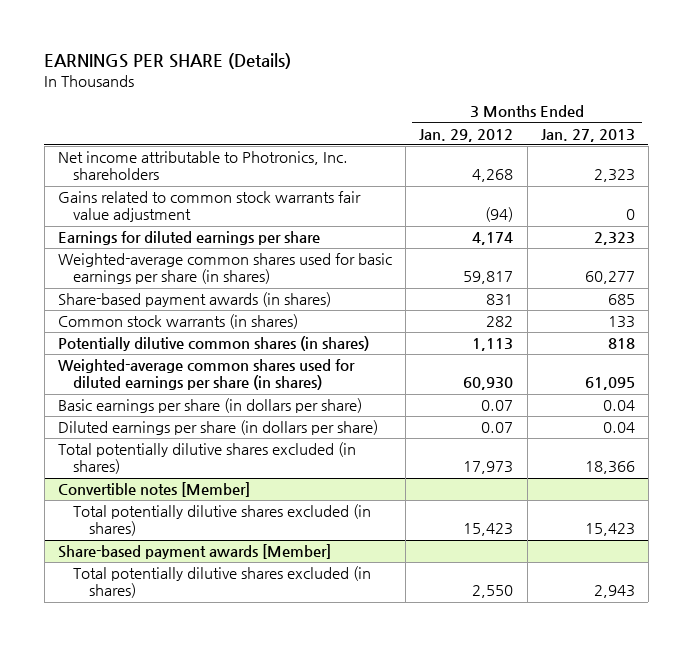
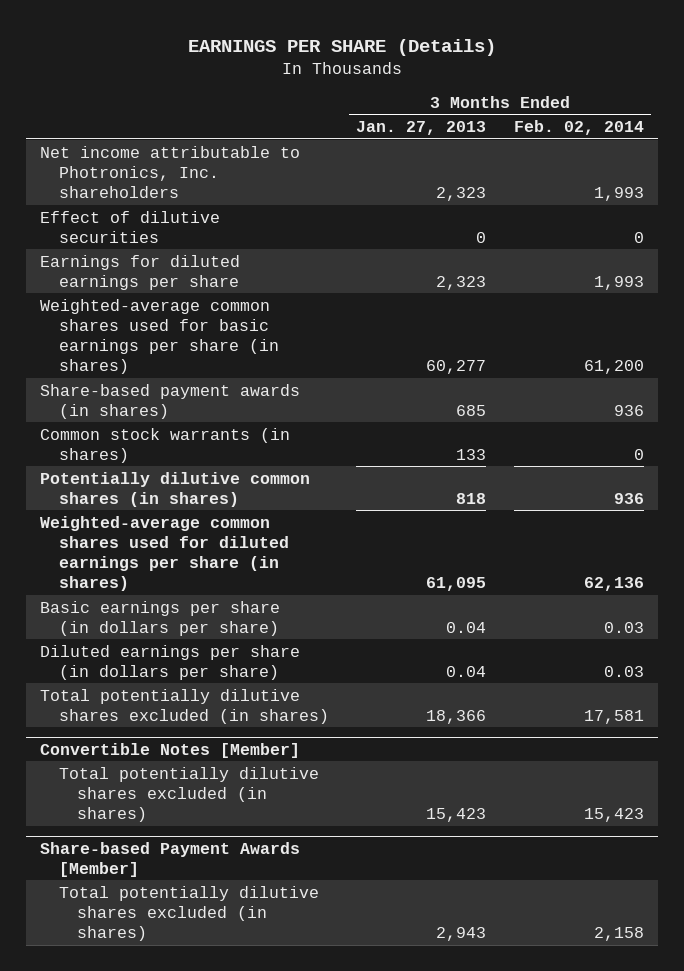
[419,128,514,142] Jan. 29, 2012 -> none
none -> [513,119,644,135] Feb. 02, 2014
[57,191,361,223] Gains related to common stock warrants fair value adjustment -> none
none -> [39,210,220,243] Effect of dilutive securities
[57,482,250,498] Convertible notes [Member] -> [39,742,300,758] Convertible Notes [Member]
[57,544,331,560] Share-based payment awards [Member] -> [39,841,300,877] Share-based Payment Awards [Member]

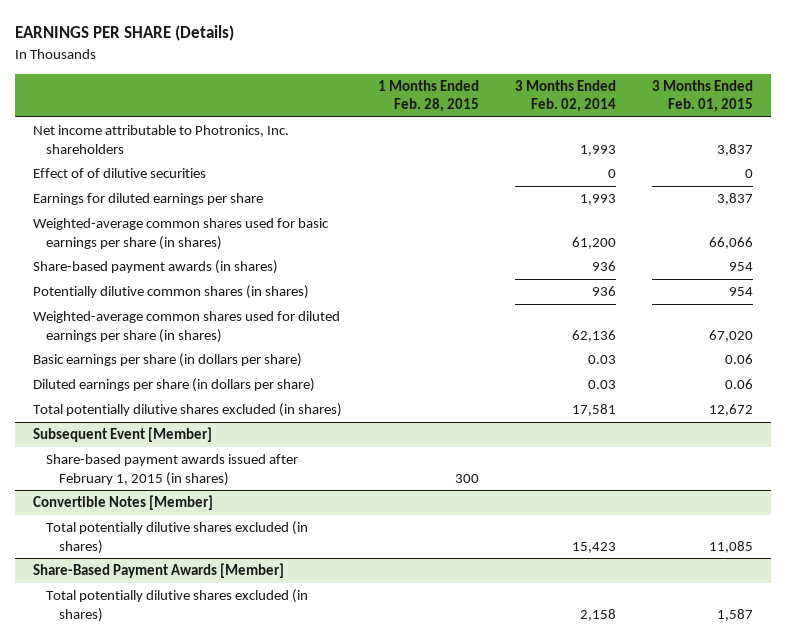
[356,120,487,135] Jan. 27, 2013 -> none
none -> [378,79,480,113] 1 Months Ended Feb. 28, 2015
none -> [651,79,753,113] 3 Months Ended Feb. 01, 2015
[39,210,220,243] Effect of dilutive securities -> [33,168,207,179] Effect of of dilutive securities
[39,427,290,463] Common stock warrants (in shares) -> none
none -> [33,427,213,443] Subsequent Event [Member]
none -> [46,454,299,486] Share-based payment awards issued after February 1, 2015 (in shares)
[39,841,300,877] Share-based Payment Awards [Member] -> [33,563,285,579] Share-Based Payment Awards [Member]

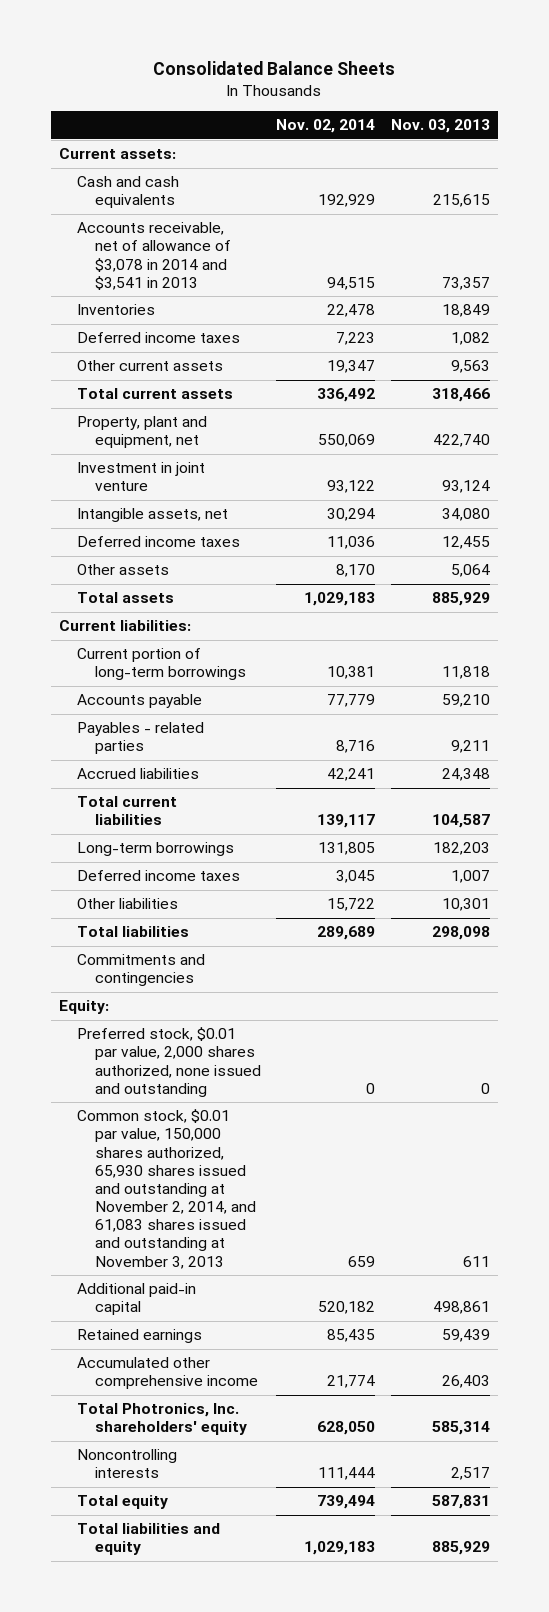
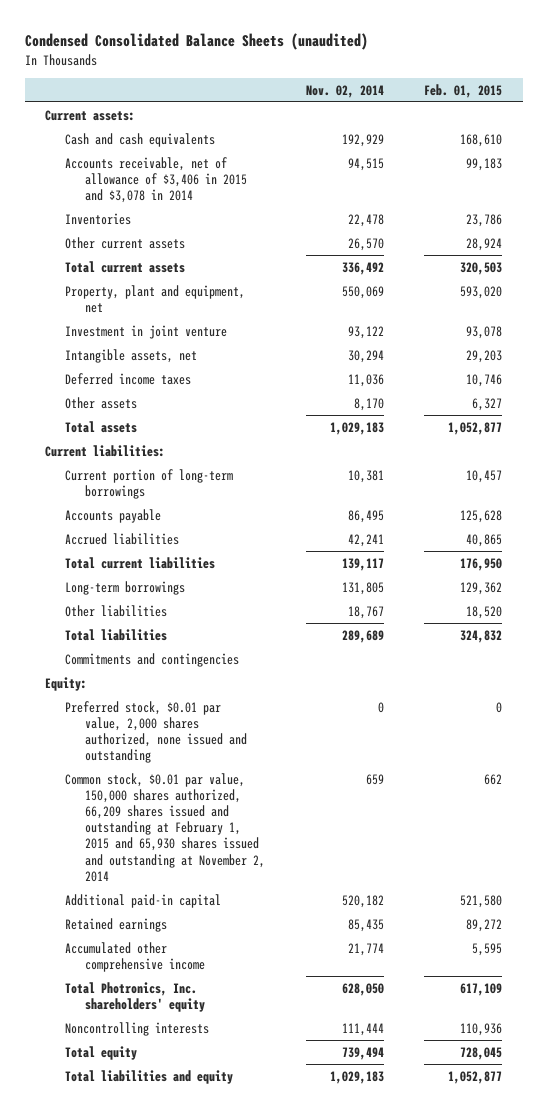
[153,61,396,76] Consolidated Balance Sheets -> [25,33,369,51] Condensed Consolidated Balance Sheets (unaudited)
[390,119,490,134] Nov. 03, 2013 -> none
none -> [424,83,503,98] Feb. 01, 2015
[76,222,231,290] Accounts receivable, net of allowance of $3,078 in 2014 and $3,541 in 2013 -> [65,156,247,203] Accounts receivable, net of allowance of $3,406 in 2015 and $3,078 in 2014
[76,332,240,344] Deferred income taxes -> none
[327,360,376,374] 19,347 -> [347,237,384,251] 26,570
[76,722,204,755] Payables - related parties -> none
[327,694,376,708] 77,779 -> [347,509,384,523] 86,495
[76,870,240,882] Deferred income taxes -> none
[327,898,376,912] 15,722 -> [347,605,384,619] 18,767
[76,1109,256,1269] Common stock, $0.01 par value, 150,000 shares authorized, 65,930 shares issued and outstanding at November 2, 2014, and 61,083 shares issued and outstanding at November 3, 2013 -> [65,772,265,882] Common stock, $0.01 par value, 150,000 shares authorized, 66,209 shares issued and outstanding at February 1, 2015 and 65,930 shares issued and outstanding at November 2, 2014

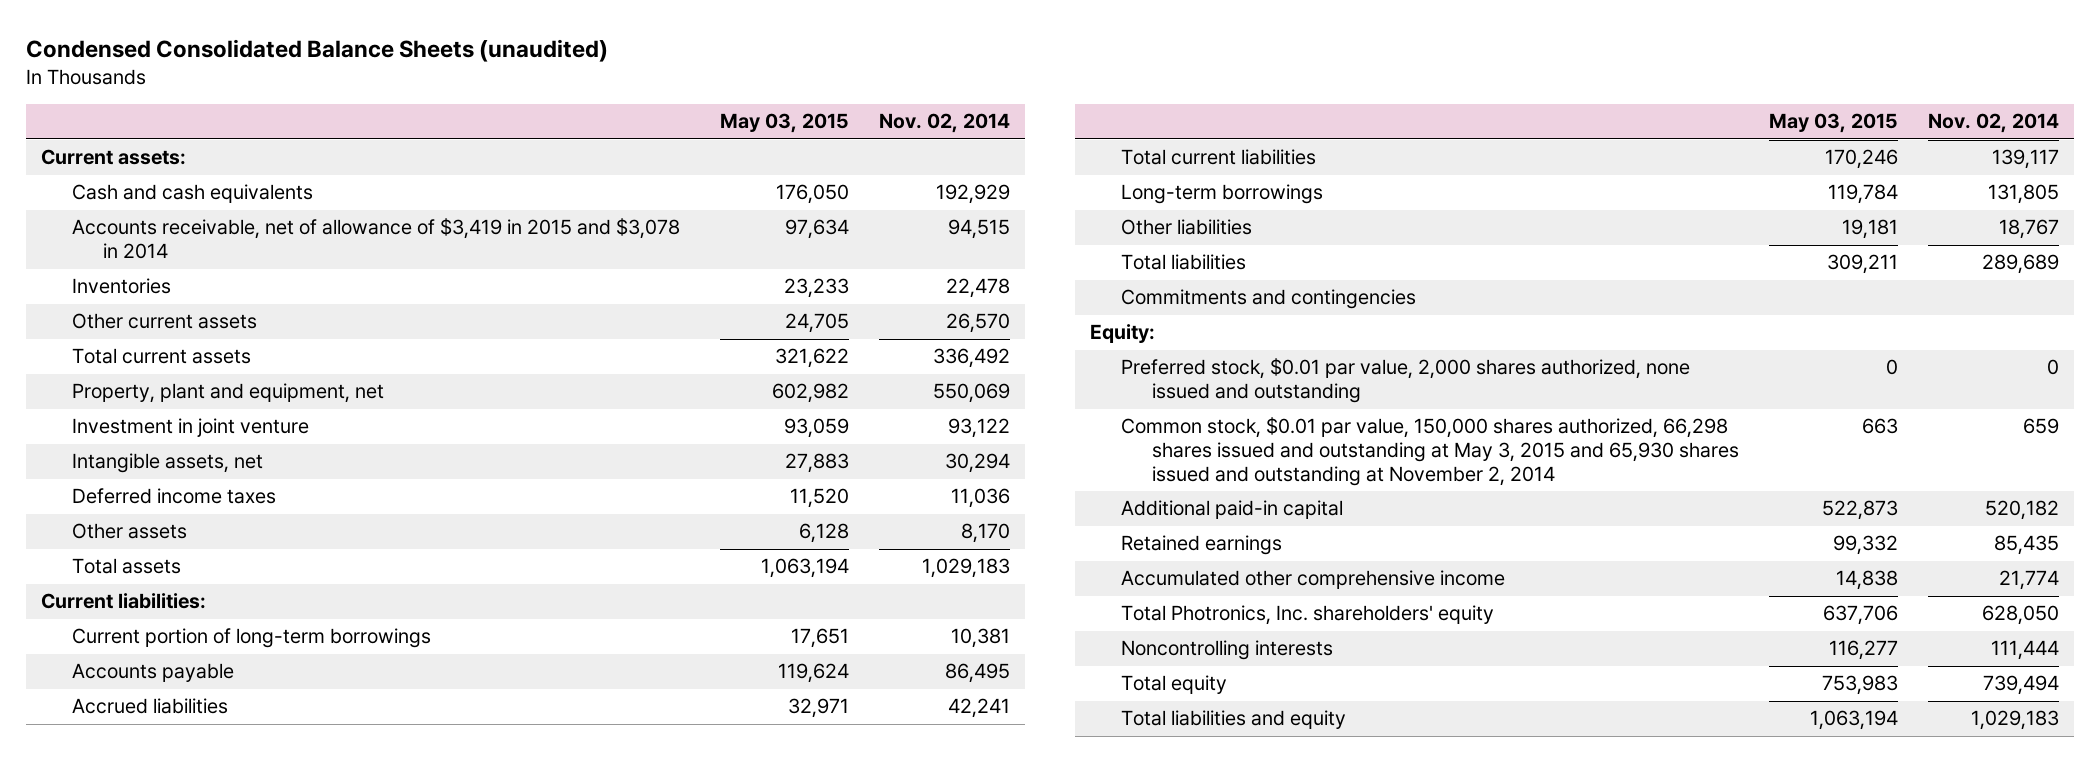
[424,83,503,98] Feb. 01, 2015 -> none
none -> [719,113,849,134] May 03, 2015
[65,156,247,203] Accounts receivable, net of allowance of $3,406 in 2015 and $3,078 in 2014 -> [71,218,680,260] Accounts receivable, net of allowance of $3,419 in 2015 and $3,078 in 2014
[65,772,265,882] Common stock, $0.01 par value, 150,000 shares authorized, 66,209 shares issued and outstanding at February 1, 2015 and 65,930 shares issued and outstanding at November 2, 2014 -> [1120,417,1739,487] Common stock, $0.01 par value, 150,000 shares authorized, 66,298 shares issued and outstanding at May 3, 2015 and 65,930 shares issued and outstanding at November 2, 2014

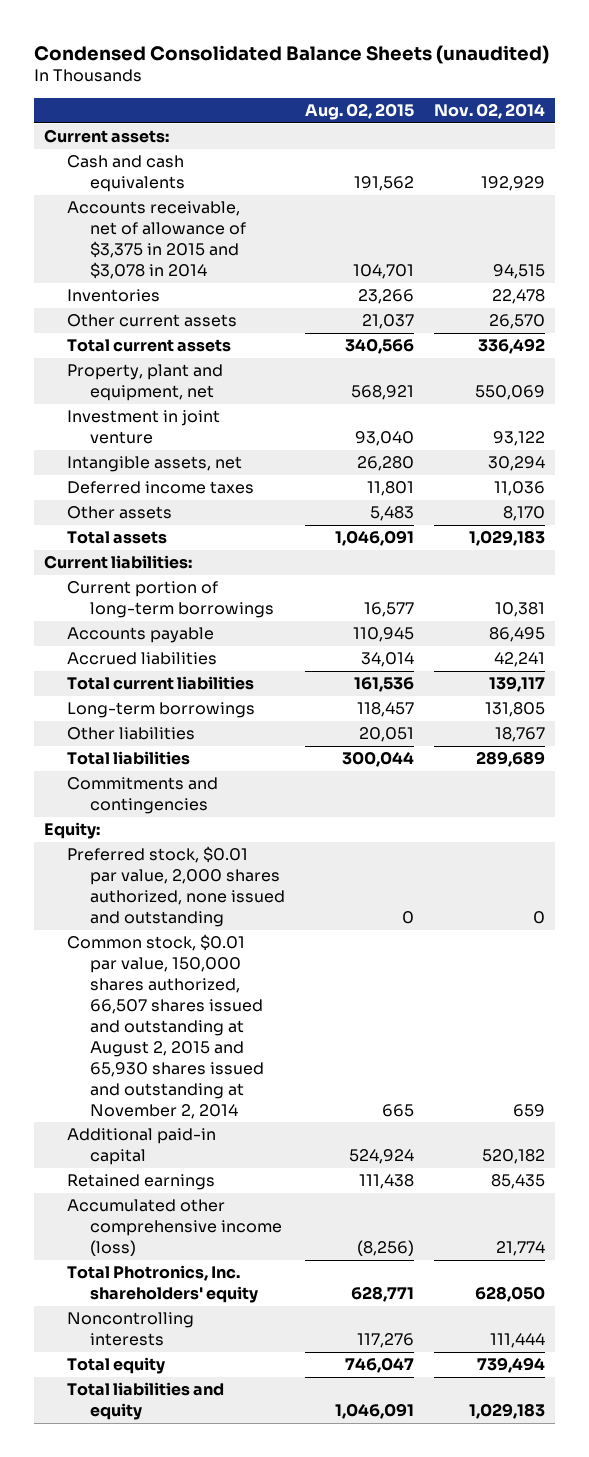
[719,113,849,134] May 03, 2015 -> none
none -> [305,103,415,121] Aug. 02, 2015
[71,218,680,260] Accounts receivable, net of allowance of $3,419 in 2015 and $3,078 in 2014 -> [67,201,247,280] Accounts receivable, net of allowance of $3,375 in 2015 and $3,078 in 2014
[1120,417,1739,487] Common stock, $0.01 par value, 150,000 shares authorized, 66,298 shares issued and outstanding at May 3, 2015 and 65,930 shares issued and outstanding at November 2, 2014 -> [67,934,265,1119] Common stock, $0.01 par value, 150,000 shares authorized, 66,507 shares issued and outstanding at August 2, 2015 and 65,930 shares issued and outstanding at November 2, 2014
[1120,570,1505,590] Accumulated other comprehensive income -> [67,1199,283,1257] Accumulated other comprehensive income (loss)

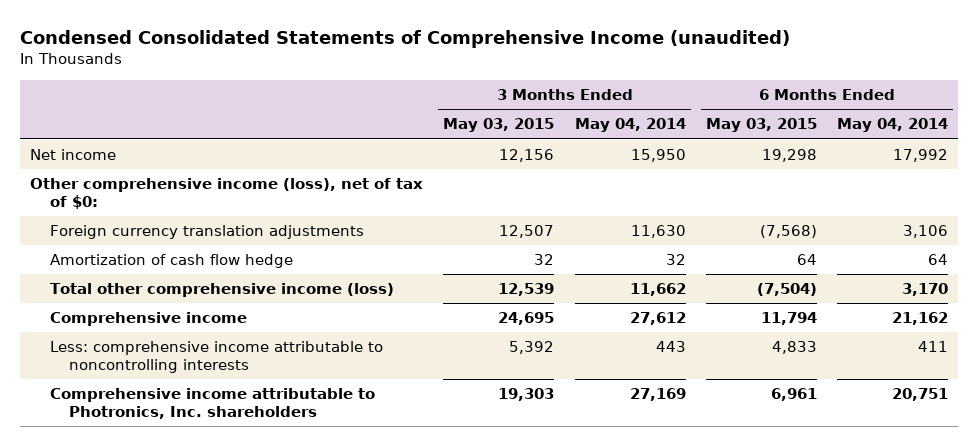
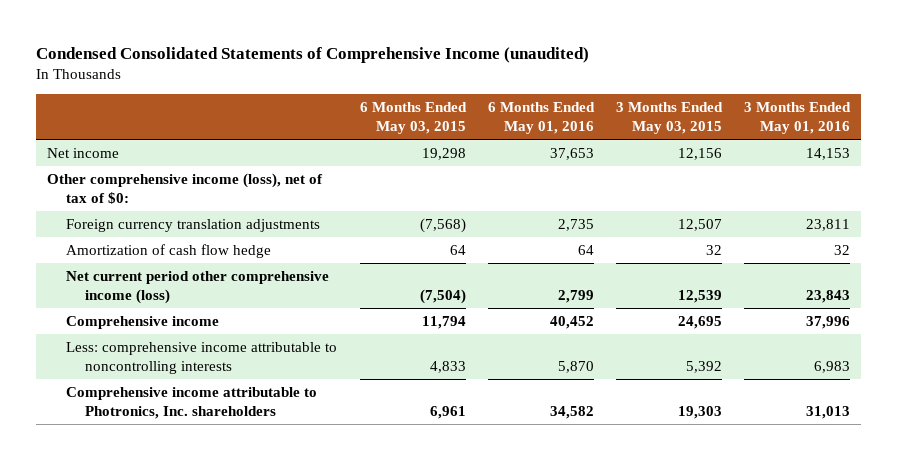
[574,118,686,133] May 04, 2014 -> none
[837,118,949,133] May 04, 2014 -> none
none -> [487,102,595,134] 6 Months Ended May 01, 2016
none -> [744,102,852,134] 3 Months Ended May 01, 2016
[49,283,394,298] Total other comprehensive income (loss) -> [66,270,330,304] Net current period other comprehensive income (loss)

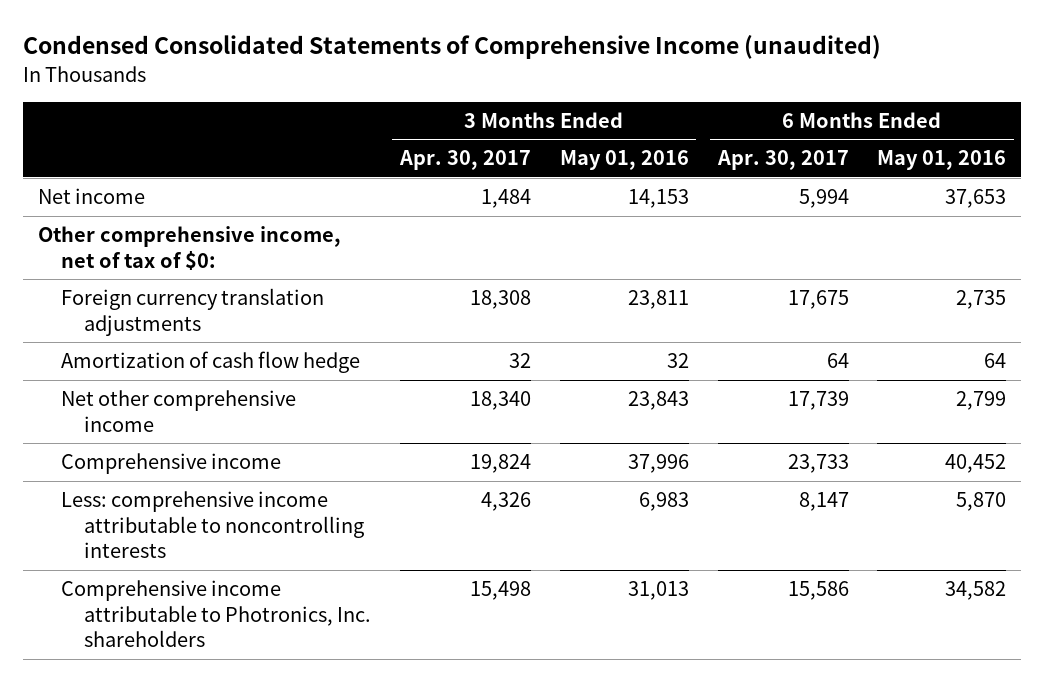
[359,102,467,134] 6 Months Ended May 03, 2015 -> none
[616,102,724,134] 3 Months Ended May 03, 2015 -> none
none -> [398,150,531,171] Apr. 30, 2017
none -> [716,150,849,171] Apr. 30, 2017
[47,172,324,204] Other comprehensive income (loss), net of tax of $0: -> [37,226,341,270] Other comprehensive income, net of tax of $0:
[66,270,330,304] Net current period other comprehensive income (loss) -> [60,390,296,432] Net other comprehensive income

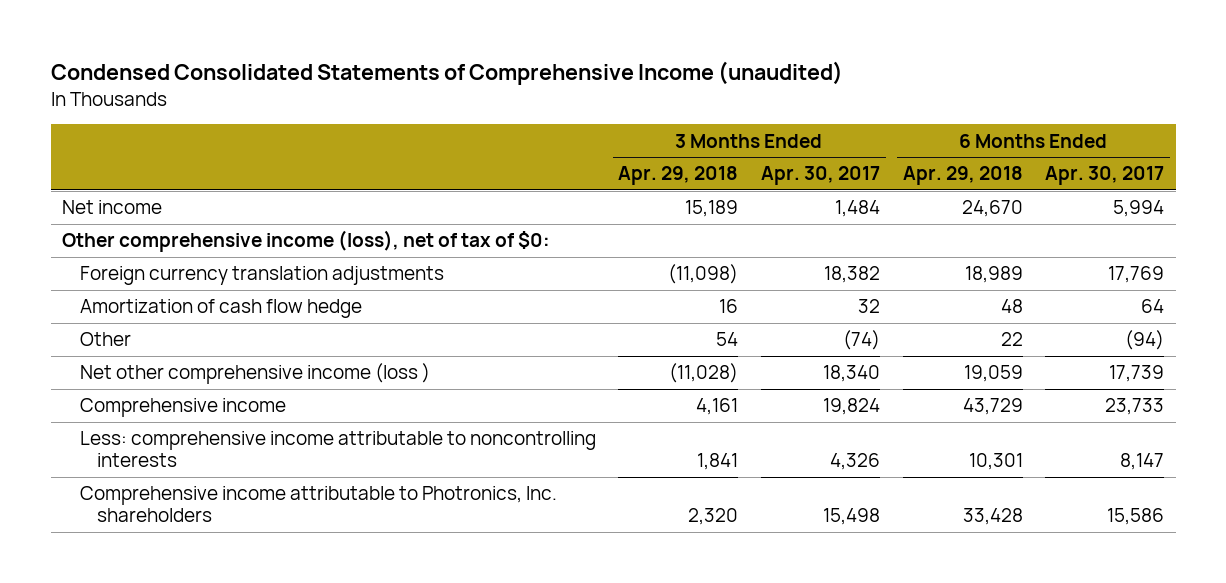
[559,150,689,171] May 01, 2016 -> none
[877,150,1007,171] May 01, 2016 -> none
none -> [618,166,739,186] Apr. 29, 2018
none -> [902,166,1023,186] Apr. 29, 2018
[37,226,341,270] Other comprehensive income, net of tax of $0: -> [62,230,551,253] Other comprehensive income (loss), net of tax of $0:
[469,290,531,310] 18,308 -> [823,266,880,284] 18,382
[787,290,849,310] 17,675 -> [1108,266,1165,284] 17,769
none -> [79,332,131,347] Other
[60,390,296,432] Net other comprehensive income -> [79,363,430,385] Net other comprehensive income (loss )

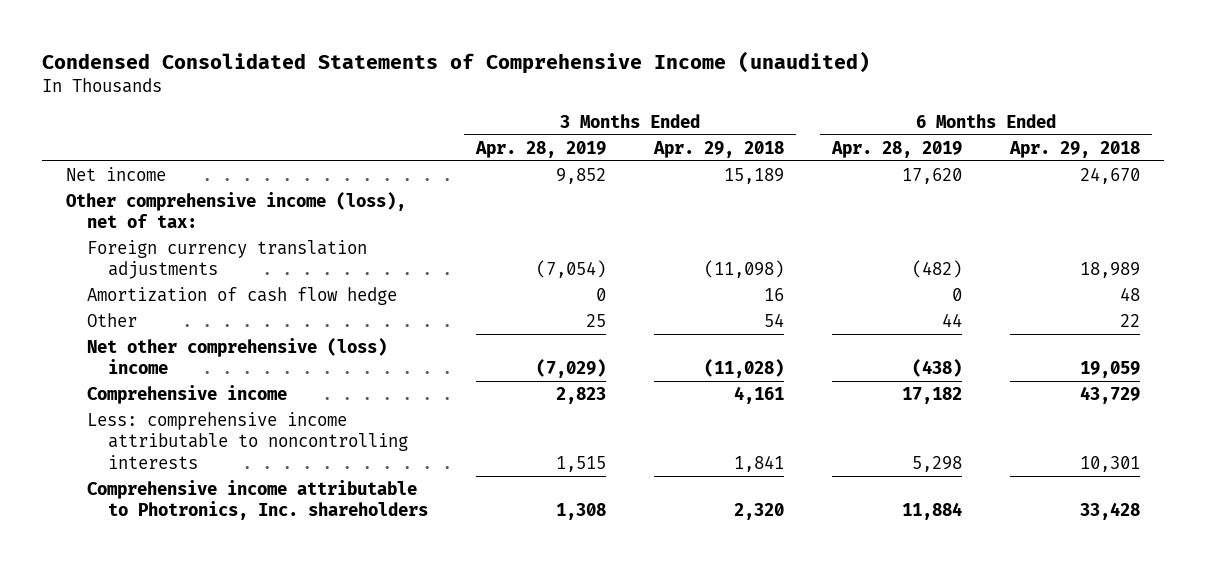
[760,166,880,186] Apr. 30, 2017 -> none
[1045,166,1165,186] Apr. 30, 2017 -> none
none -> [475,140,607,158] Apr. 28, 2019
none -> [831,140,963,158] Apr. 28, 2019
[62,230,551,253] Other comprehensive income (loss), net of tax of $0: -> [66,191,407,229] Other comprehensive income (loss), net of tax:
[79,363,430,385] Net other comprehensive income (loss ) -> [87,337,388,375] Net other comprehensive (loss) income

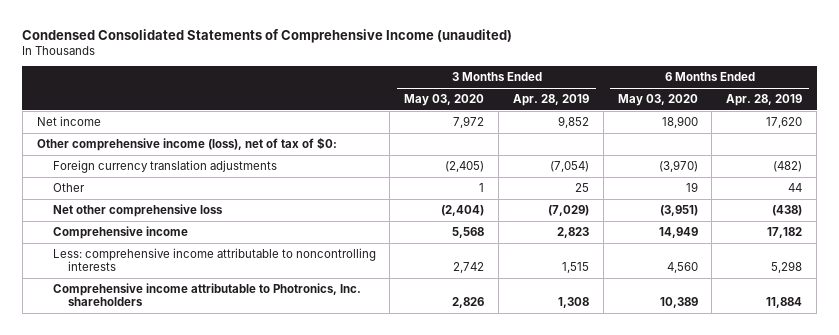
[653,140,785,158] Apr. 29, 2018 -> none
[1008,140,1140,158] Apr. 29, 2018 -> none
none -> [404,94,485,107] May 03, 2020
none -> [617,94,698,107] May 03, 2020
[66,191,407,229] Other comprehensive income (loss), net of tax: -> [36,136,337,151] Other comprehensive income (loss), net of tax of $0:
[87,286,398,305] Amortization of cash flow hedge -> none
[87,337,388,375] Net other comprehensive (loss) income -> [52,203,223,217] Net other comprehensive loss

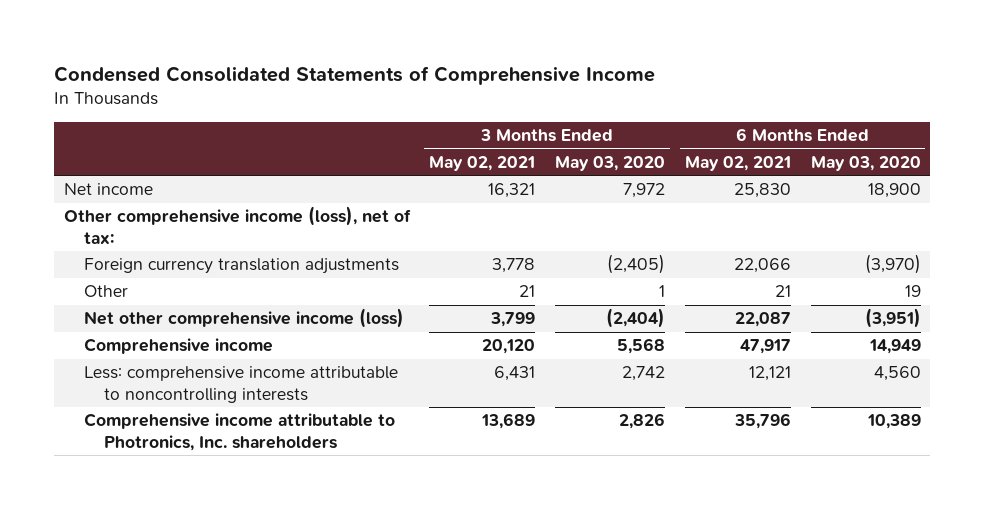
[22,28,513,43] Condensed Consolidated Statements of Comprehensive Income (unaudited) -> [53,65,655,85] Condensed Consolidated Statements of Comprehensive Income
[512,94,589,107] Apr. 28, 2019 -> none
[726,94,803,107] Apr. 28, 2019 -> none
none -> [429,155,536,171] May 02, 2021
none -> [684,155,791,171] May 02, 2021
[36,136,337,151] Other comprehensive income (loss), net of tax of $0: -> [63,206,411,244] Other comprehensive income (loss), net of tax:
[52,203,223,217] Net other comprehensive loss -> [83,308,404,329] Net other comprehensive income (loss)

